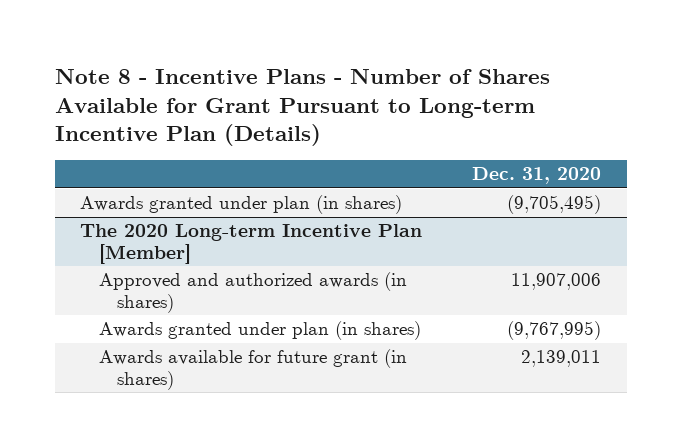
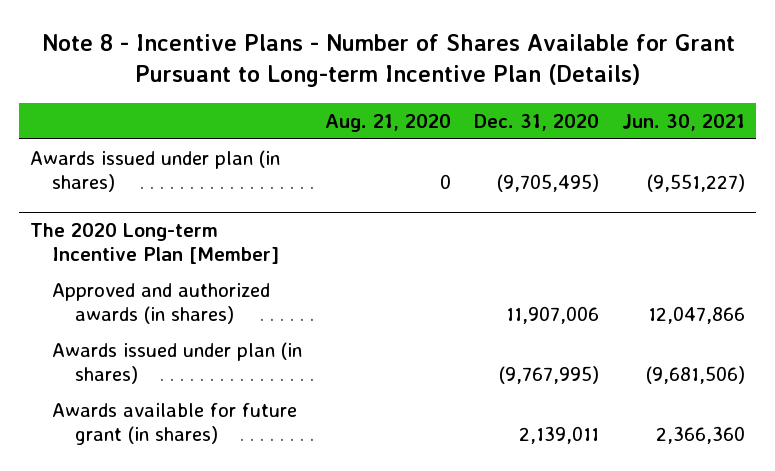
none -> [325,113,452,132] Aug. 21, 2020
none -> [621,113,745,131] Jun. 30, 2021
[80,195,403,215] Awards granted under plan (in shares) -> [30,149,281,193] Awards issued under plan (in shares)
[98,321,421,341] Awards granted under plan (in shares) -> [52,341,303,385] Awards issued under plan (in shares)

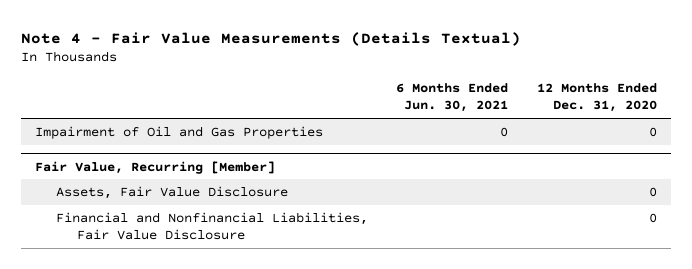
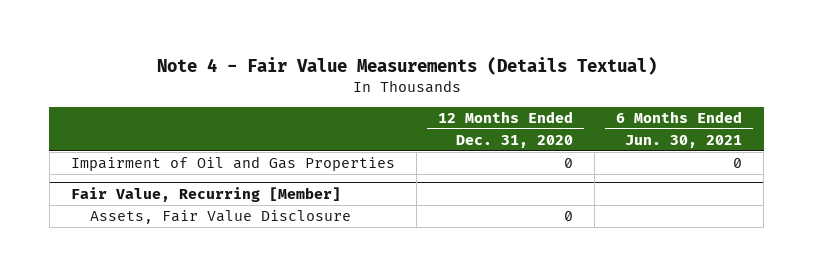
[55,212,368,241] Financial and Nonfinancial Liabilities, Fair Value Disclosure -> none

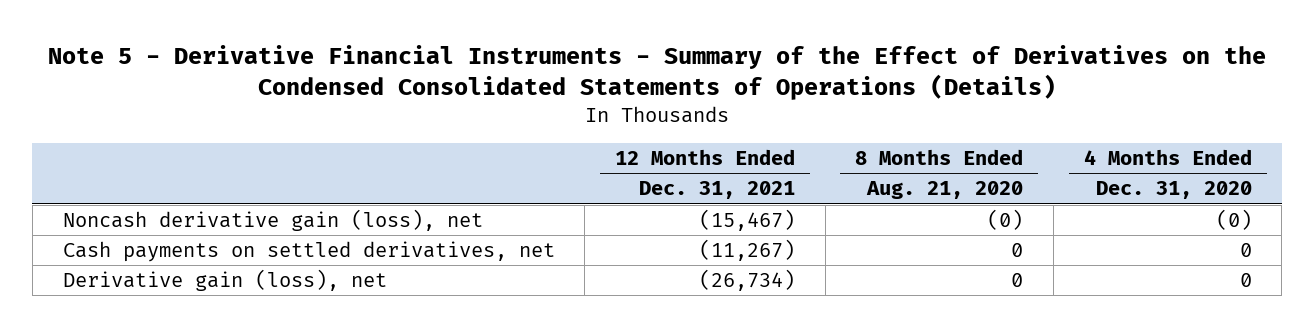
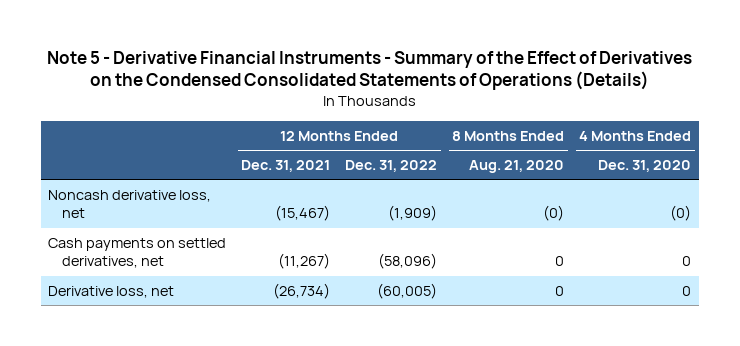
none -> [345,160,438,173] Dec. 31, 2022
[62,209,483,232] Noncash derivative gain (loss), net -> [48,190,212,219] Noncash derivative loss, net
[62,269,387,292] Derivative gain (loss), net -> [48,286,175,299] Derivative loss, net

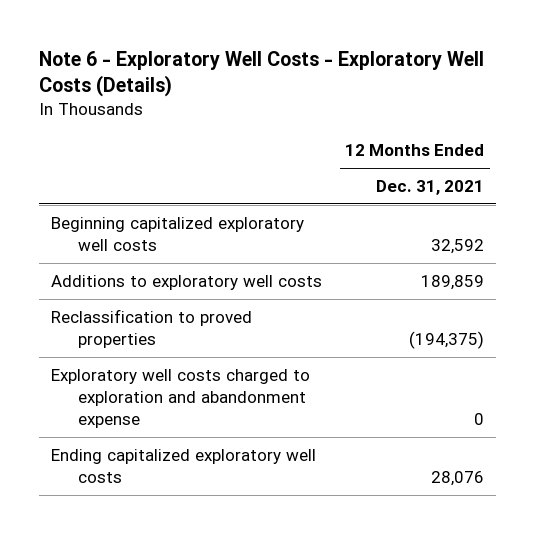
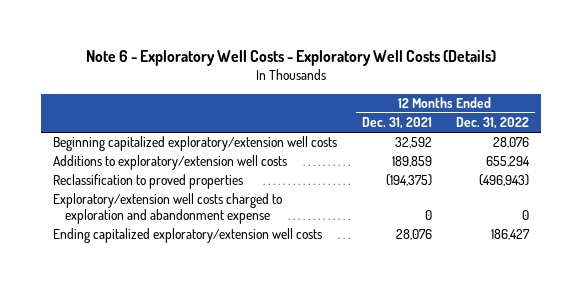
none -> [456,117,530,130] Dec. 31, 2022
[51,216,305,252] Beginning capitalized exploratory well costs -> [53,136,338,152] Beginning capitalized exploratory/extension well costs
[51,274,323,290] Additions to exploratory well costs -> [53,155,288,171] Additions to exploratory/extension well costs
[51,368,311,429] Exploratory well costs charged to exploration and abandonment expense -> [53,193,283,225] Exploratory/extension well costs charged to exploration and abandonment expense
[51,448,317,484] Ending capitalized exploratory well costs -> [53,228,323,244] Ending capitalized exploratory/extension well costs

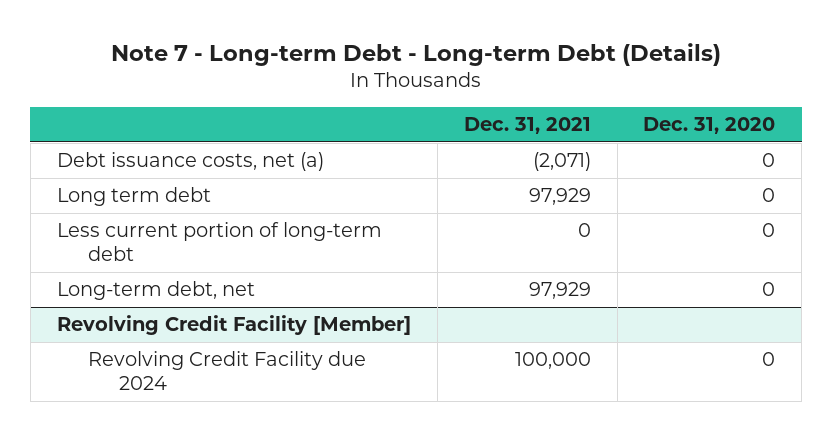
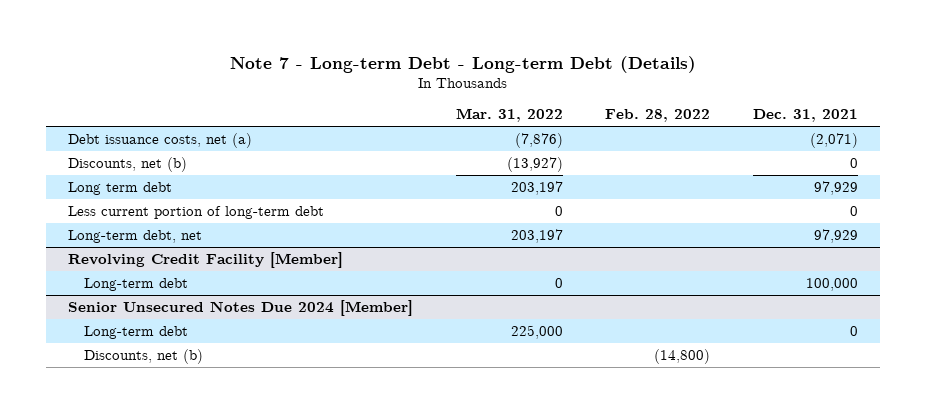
[643,117,776,135] Dec. 31, 2020 -> none
none -> [455,108,563,123] Mar. 31, 2022
none -> [605,109,711,123] Feb. 28, 2022
none -> [67,156,187,172] Discounts, net (b)
[88,351,367,391] Revolving Credit Facility due 2024 -> [83,277,188,291] Long-term debt
none -> [67,299,413,316] Senior Unsecured Notes Due 2024 [Member]
none -> [83,325,188,339] Long-term debt
none -> [83,348,203,364] Discounts, net (b)

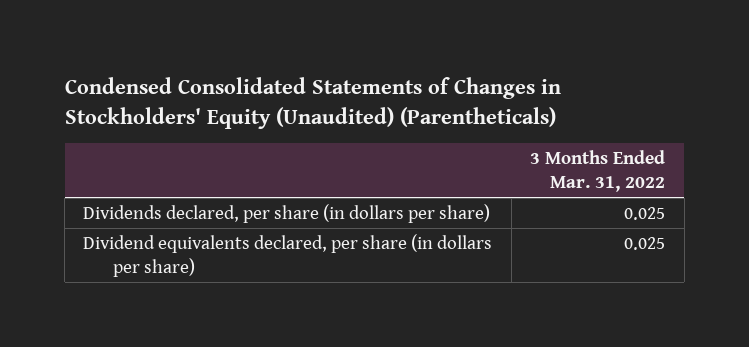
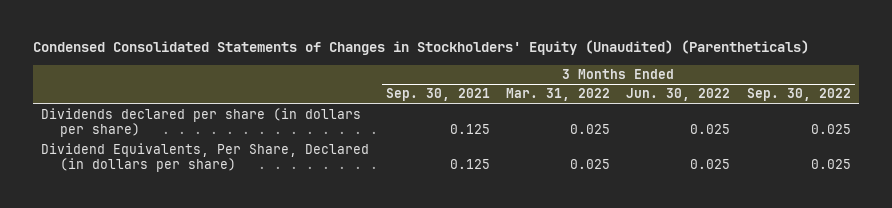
none -> [385,88,490,102] Sep. 30, 2021
none -> [626,88,731,102] Jun. 30, 2022
none -> [746,88,851,102] Sep. 30, 2022
[83,203,491,223] Dividends declared, per share (in dollars per share) -> [41,108,362,138] Dividends declared per share (in dollars per share)
[83,233,493,278] Dividend equivalents declared, per share (in dollars per share) -> [41,143,370,173] Dividend Equivalents, Per Share, Declared (in dollars per share)

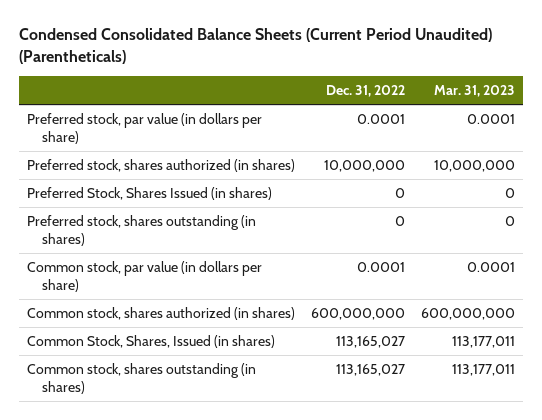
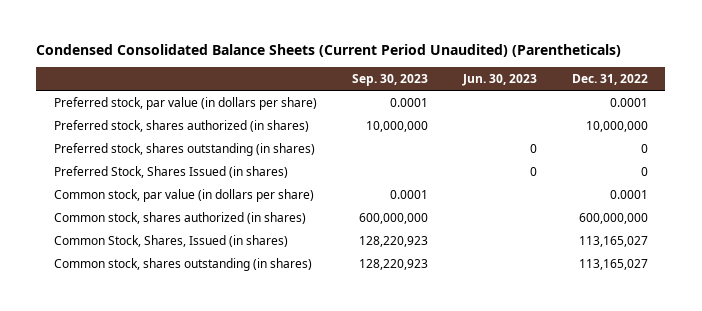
[434,85,516,98] Mar. 31, 2023 -> none
none -> [351,73,428,86] Sep. 30, 2023
none -> [461,73,537,86] Jun. 30, 2023
[26,187,272,201] Preferred Stock, Shares Issued (in shares) -> [53,165,288,178] Preferred Stock, Shares Issued (in shares)

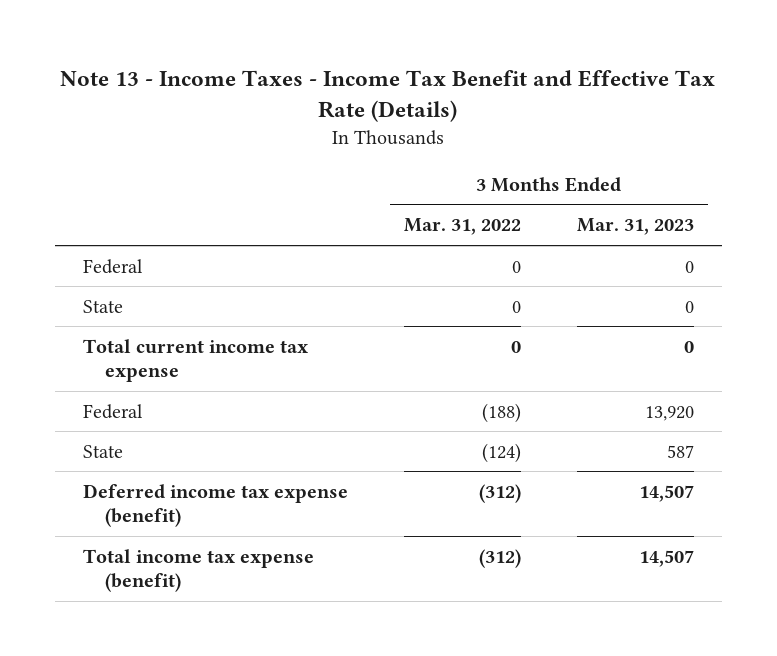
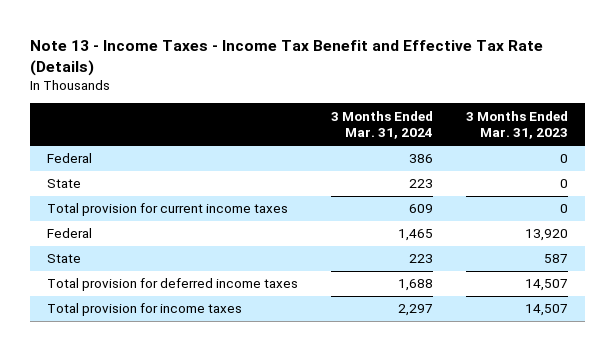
[403,218,521,236] Mar. 31, 2022 -> none
none -> [330,110,433,140] 3 Months Ended Mar. 31, 2024
[82,338,309,383] Total current income tax expense -> [46,203,288,217] Total provision for current income taxes
[82,483,348,528] Deferred income tax expense (benefit) -> [46,278,298,292] Total provision for deferred income taxes
[82,548,314,593] Total income tax expense (benefit) -> [46,303,242,317] Total provision for income taxes

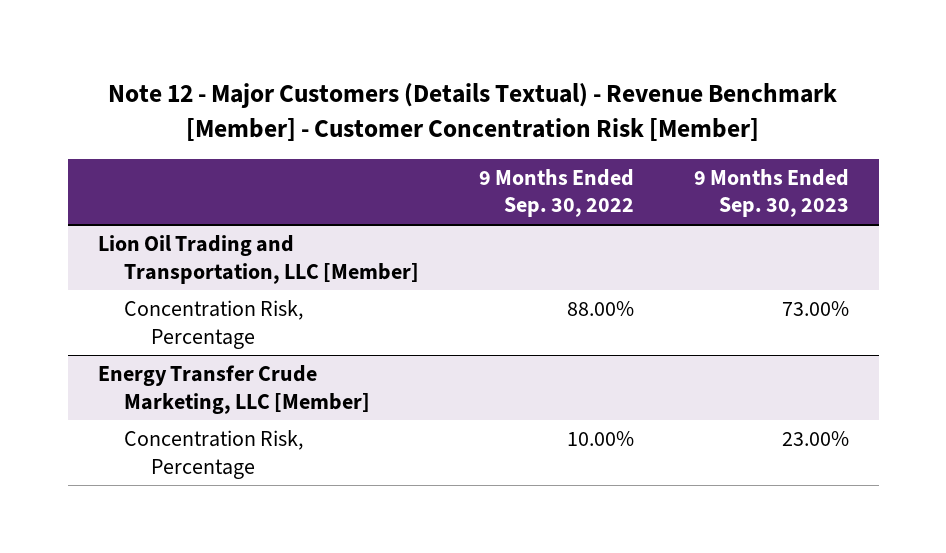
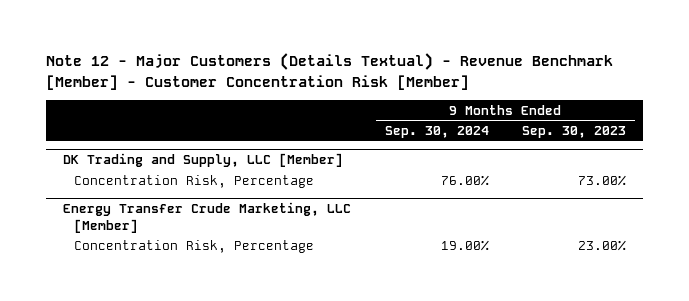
[478,169,634,218] 9 Months Ended Sep. 30, 2022 -> none
none -> [384,125,489,138] Sep. 30, 2024
[97,235,420,284] Lion Oil Trading and Transportation, LLC [Member] -> [62,153,343,168] DK Trading and Supply, LLC [Member]

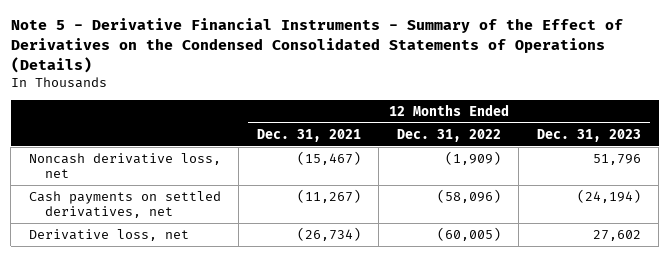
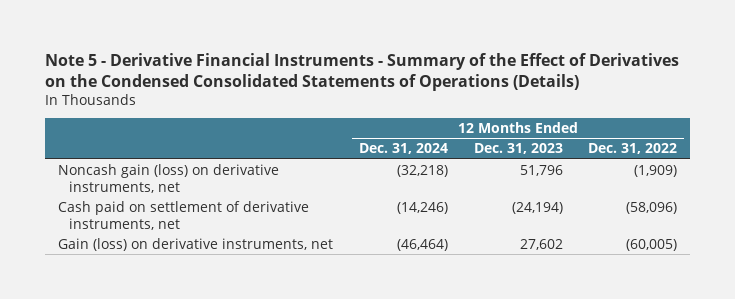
[256,128,361,142] Dec. 31, 2021 -> none
none -> [358,143,448,155] Dec. 31, 2024
[28,152,221,179] Noncash derivative loss, net -> [58,163,280,193] Noncash gain (loss) on derivative instruments, net
[28,190,221,219] Cash payments on settled derivatives, net -> [58,200,310,230] Cash paid on settlement of derivative instruments, net
[28,228,189,241] Derivative loss, net -> [58,237,334,251] Gain (loss) on derivative instruments, net

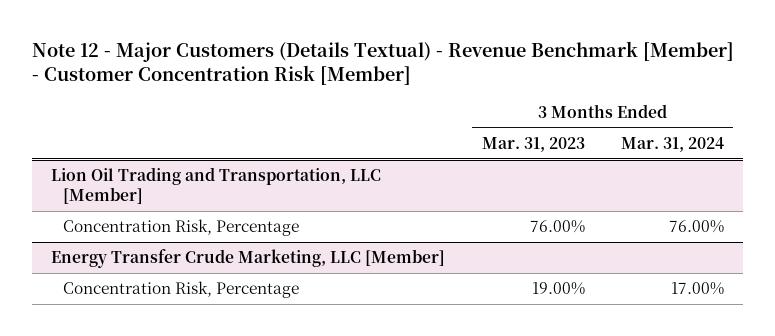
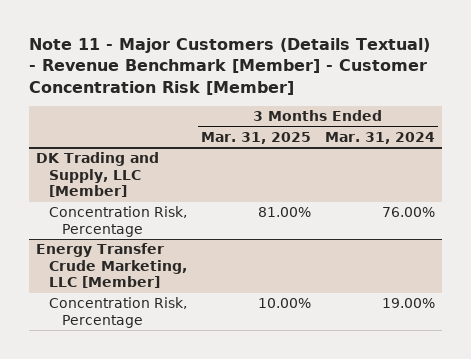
[32,40,735,85] Note 12 - Major Customers (Details Textual) - Revenue Benchmark [Member] - Customer Concentration Risk [Member] -> [29,38,431,95] Note 11 - Major Customers (Details Textual) - Revenue Benchmark [Member] - Customer Concentration Risk [Member]
[481,136,585,152] Mar. 31, 2023 -> none
none -> [201,131,312,144] Mar. 31, 2025
[50,167,381,205] Lion Oil Trading and Transportation, LLC [Member] -> [36,152,160,198] DK Trading and Supply, LLC [Member]
[671,282,725,296] 17.00% -> [382,298,436,309] 19.00%

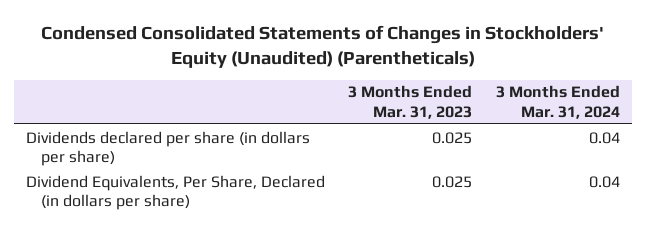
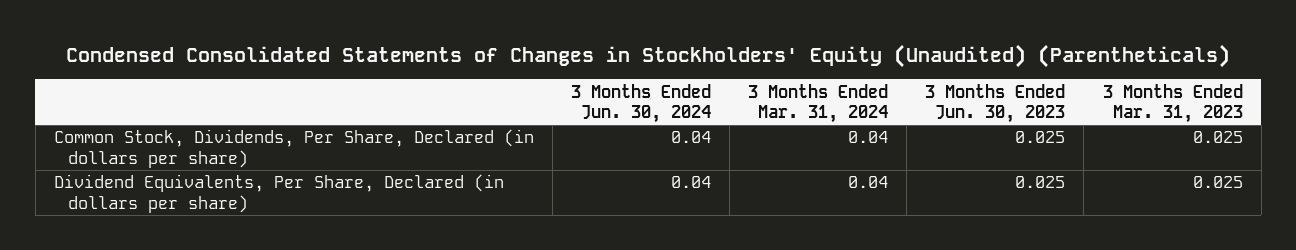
none -> [570,83,711,123] 3 Months Ended Jun. 30, 2024
none -> [925,83,1066,123] 3 Months Ended Jun. 30, 2023
[25,130,310,166] Dividends declared per share (in dollars per share) -> [53,129,534,168] Common Stock, Dividends, Per Share, Declared (in dollars per share)

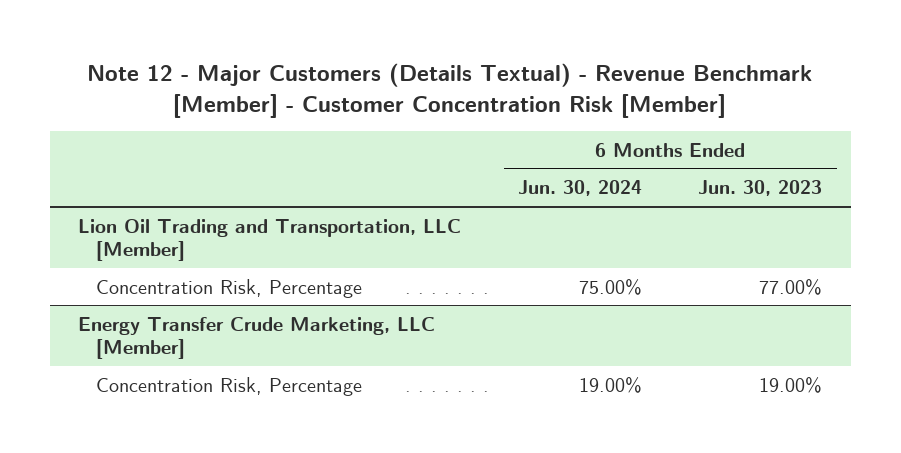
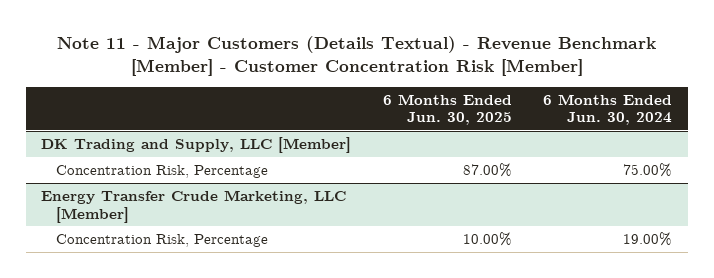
[87,62,813,118] Note 12 - Major Customers (Details Textual) - Revenue Benchmark [Member] - Customer Concentration Risk [Member] -> [56,35,656,76] Note 11 - Major Customers (Details Textual) - Revenue Benchmark [Member] - Customer Concentration Risk [Member]
[698,180,823,197] Jun. 30, 2023 -> none
none -> [382,93,512,126] 6 Months Ended Jun. 30, 2025
[78,218,462,262] Lion Oil Trading and Transportation, LLC [Member] -> [41,137,352,154] DK Trading and Supply, LLC [Member]

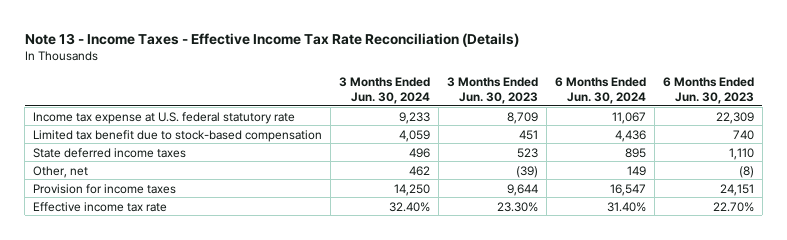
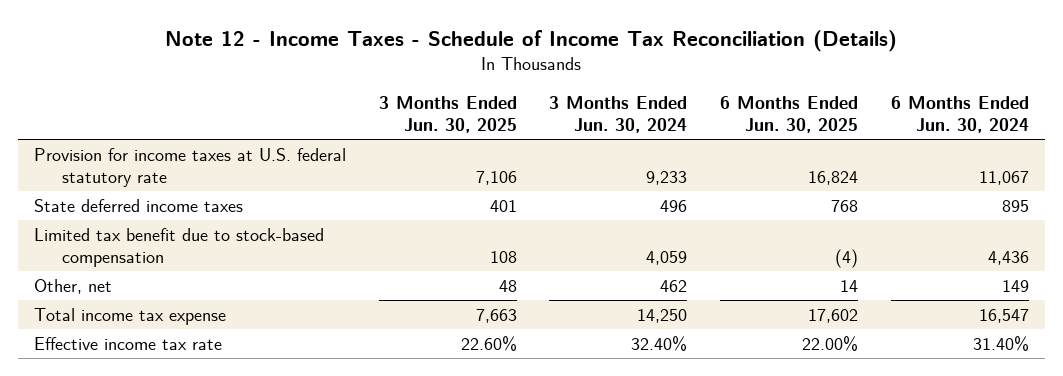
[24,32,519,47] Note 13 - Income Taxes - Effective Income Tax Rate Reconciliation (Details) -> [165,29,898,52] Note 12 - Income Taxes - Schedule of Income Tax Reconciliation (Details)
[447,77,539,104] 3 Months Ended Jun. 30, 2023 -> none
[662,77,754,104] 6 Months Ended Jun. 30, 2023 -> none
none -> [378,96,517,133] 3 Months Ended Jun. 30, 2025
none -> [719,96,858,133] 6 Months Ended Jun. 30, 2025
[33,111,296,124] Income tax expense at U.S. federal statutory rate -> [34,147,347,187] Provision for income taxes at U.S. federal statutory rate
[33,129,323,142] Limited tax benefit due to stock-based compensation -> [34,227,325,267] Limited tax benefit due to stock-based compensation
[33,183,177,194] Provision for income taxes -> [34,307,227,325] Total income tax expense

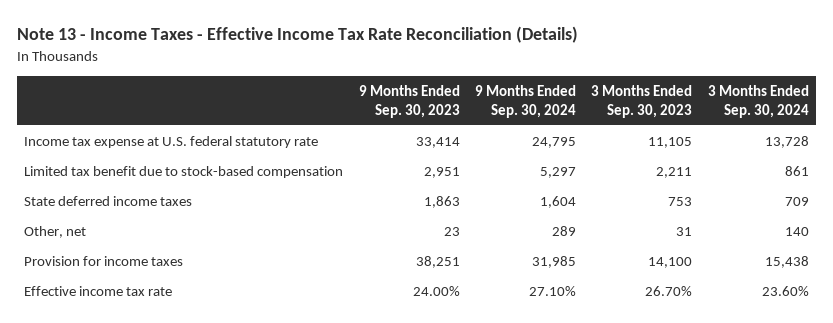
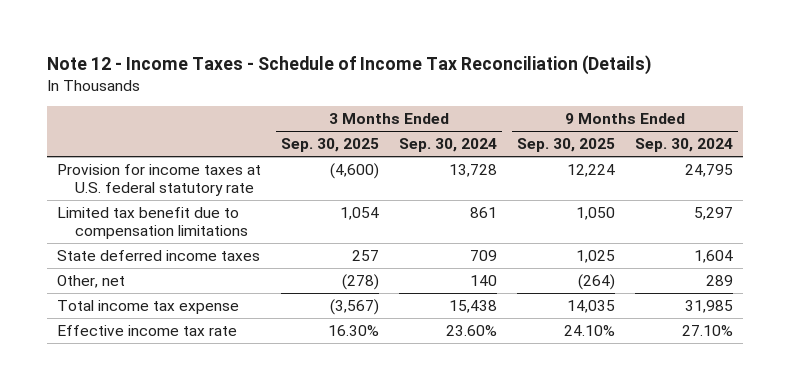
[16,26,578,44] Note 13 - Income Taxes - Effective Income Tax Rate Reconciliation (Details) -> [46,55,651,76] Note 12 - Income Taxes - Schedule of Income Tax Reconciliation (Details)
[358,84,460,118] 9 Months Ended Sep. 30, 2023 -> none
[591,84,693,118] 3 Months Ended Sep. 30, 2023 -> none
none -> [280,138,379,153] Sep. 30, 2025
none -> [517,138,616,153] Sep. 30, 2025
[24,135,319,148] Income tax expense at U.S. federal statutory rate -> [56,163,261,196] Provision for income taxes at U.S. federal statutory rate
[24,165,344,178] Limited tax benefit due to stock-based compensation -> [56,206,248,239] Limited tax benefit due to compensation limitations
[24,255,184,266] Provision for income taxes -> [56,299,239,314] Total income tax expense

